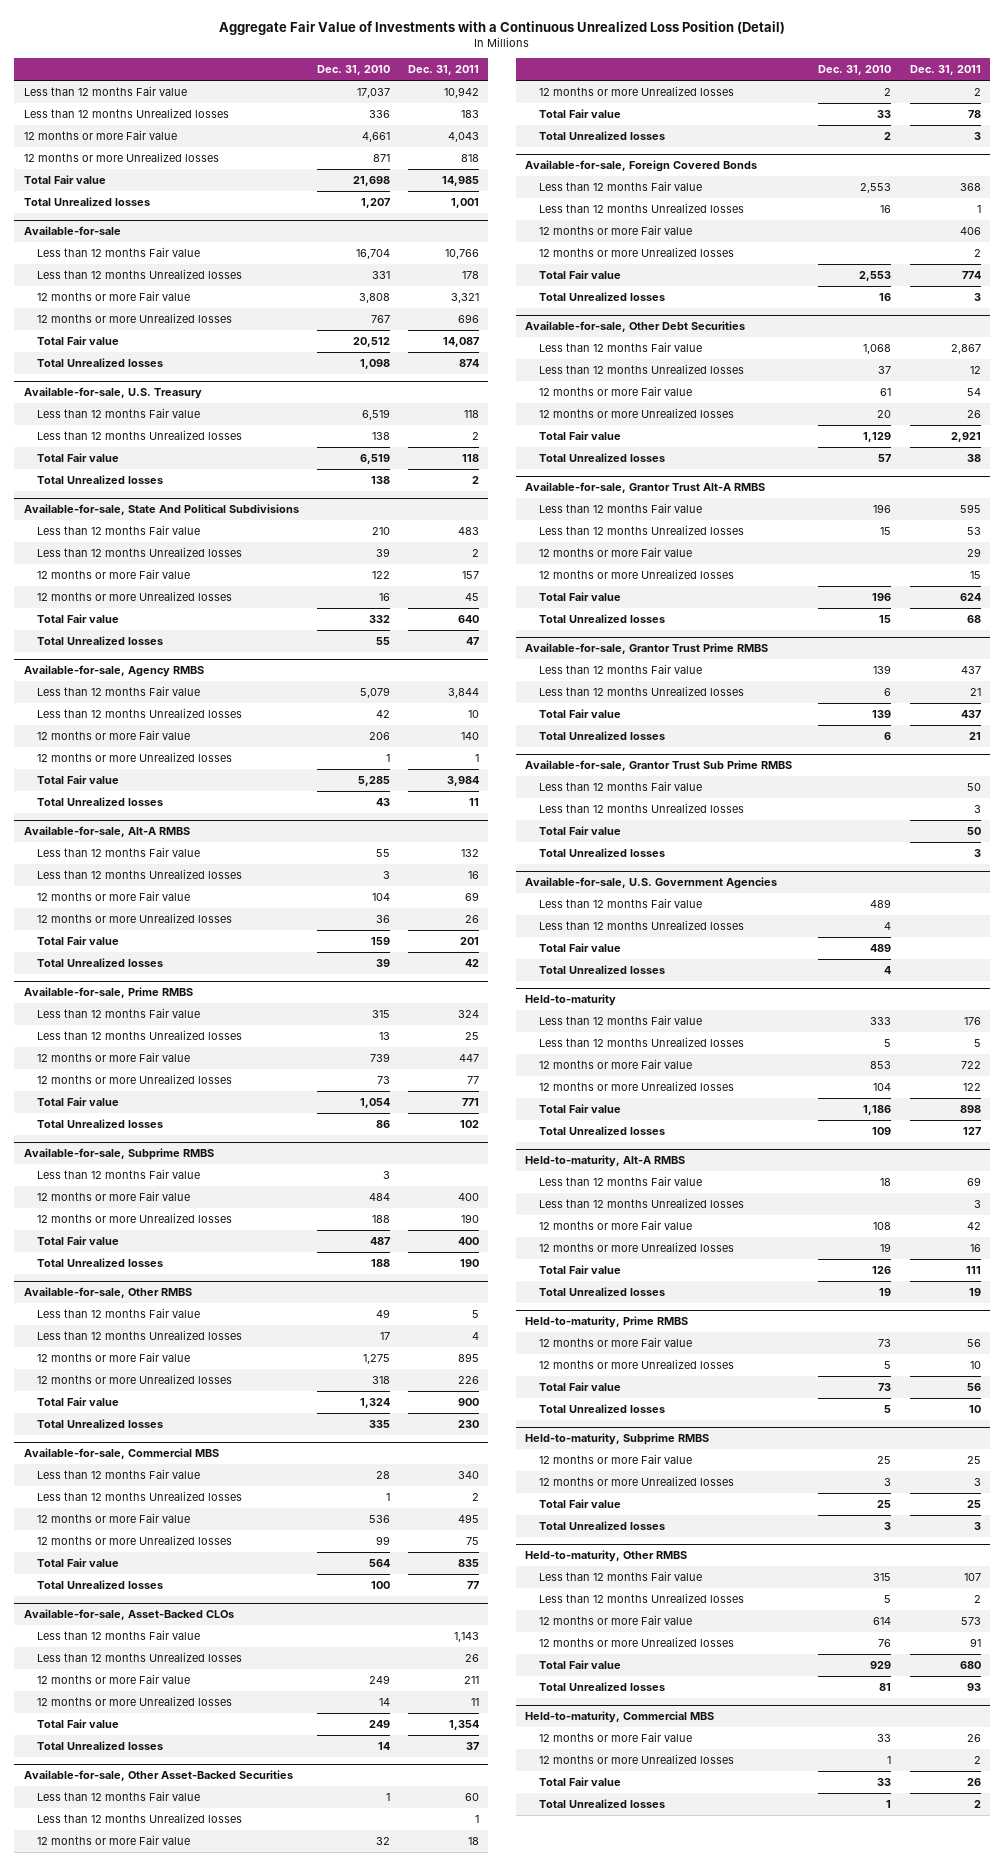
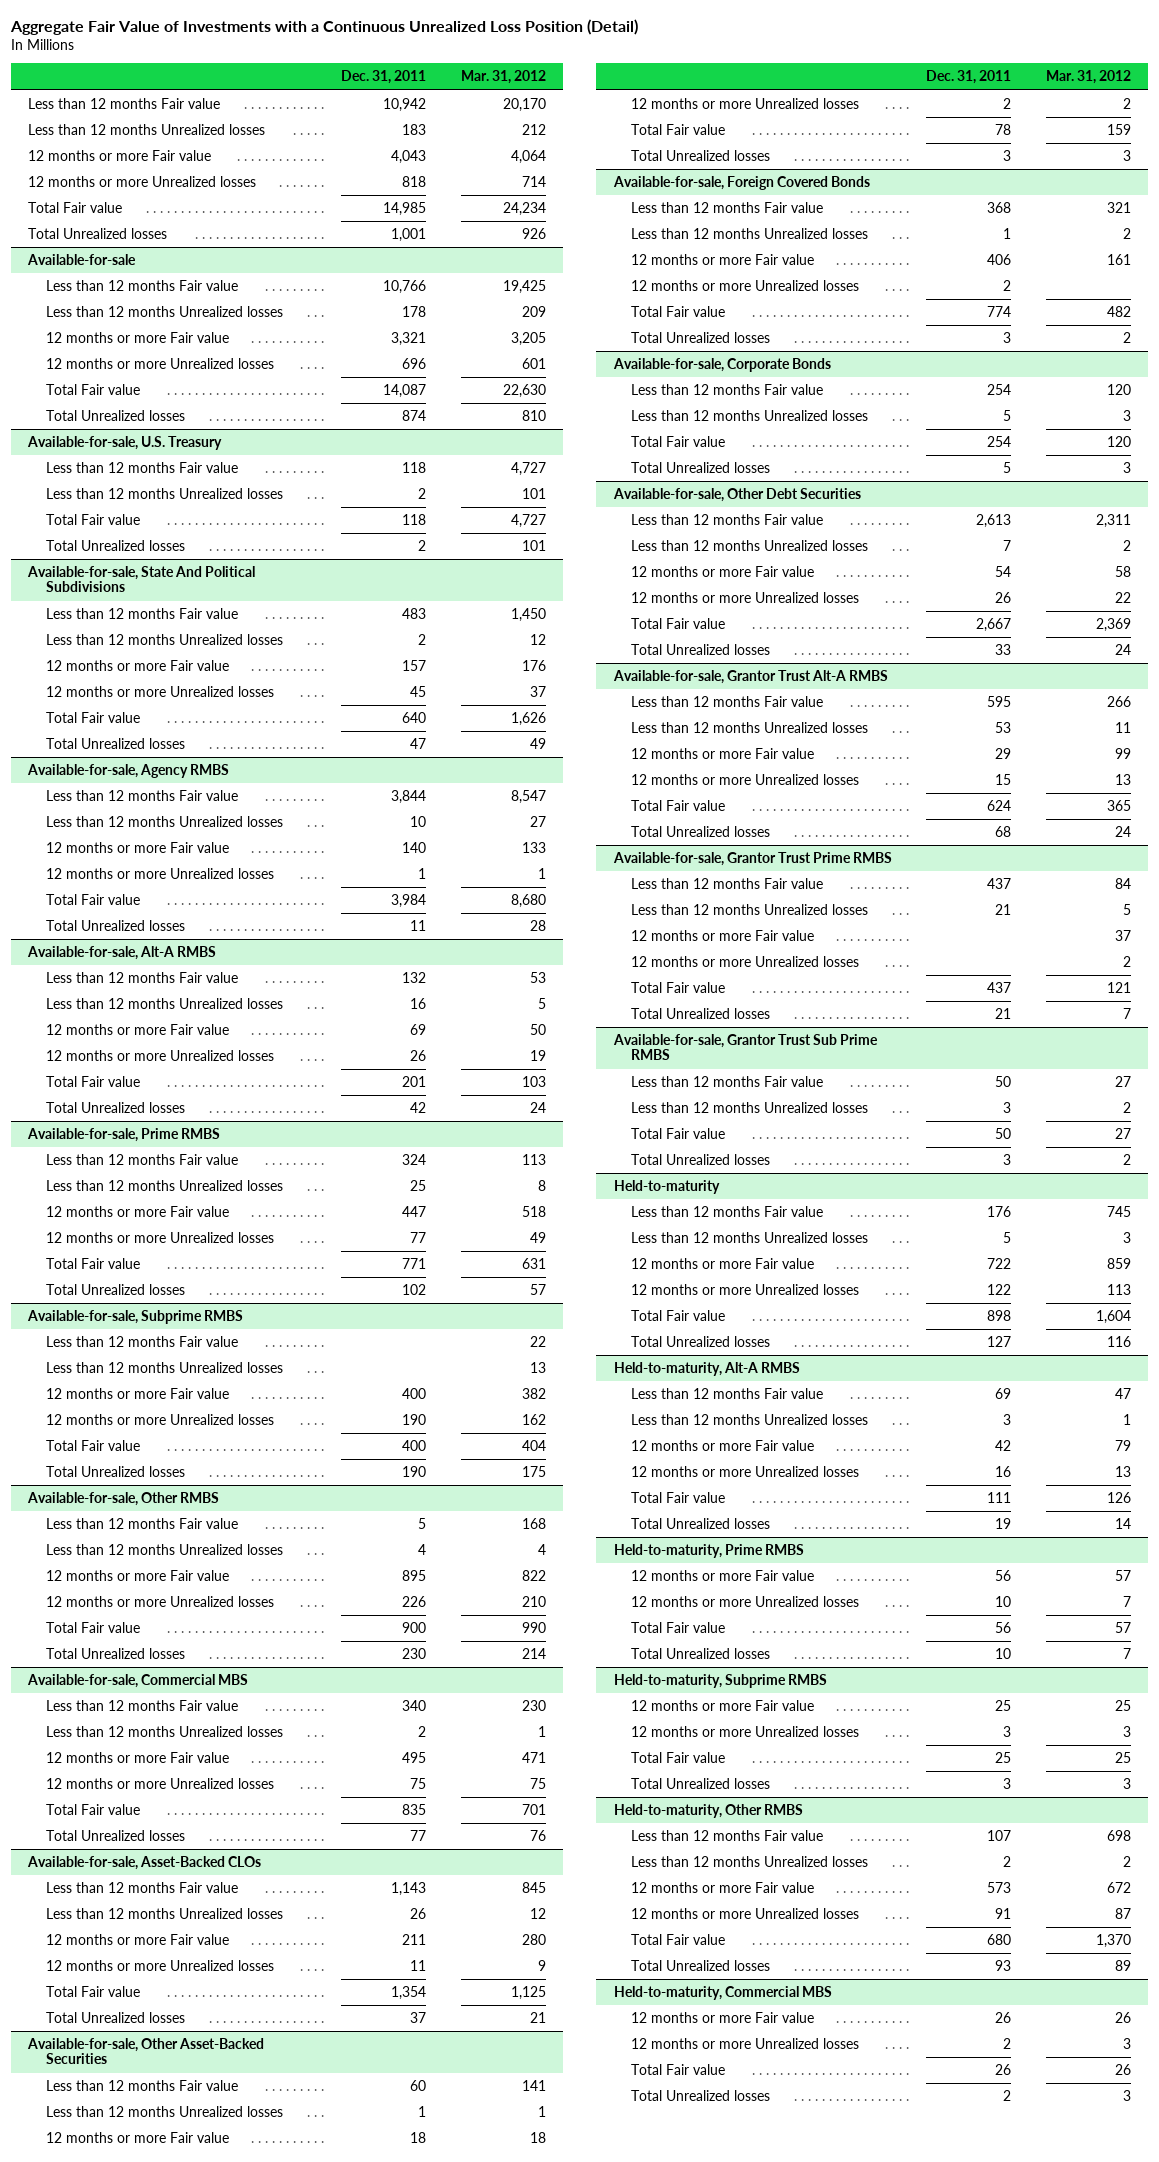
[316,65,390,76] Dec. 31, 2010 -> none
none -> [460,70,546,85] Mar. 31, 2012
none -> [45,1361,283,1373] Less than 12 months Unrealized losses
none -> [612,357,831,372] Available-for-sale, Corporate Bonds
none -> [630,383,823,395] Less than 12 months Fair value
none -> [630,409,868,421] Less than 12 months Unrealized losses
none -> [630,435,725,447] Total Fair value
none -> [630,461,770,473] Total Unrealized losses
[950,344,981,355] 2,867 -> [976,513,1012,528] 2,613
[969,366,981,375] 12 -> [1003,539,1012,551] 7
[950,432,981,443] 2,921 -> [976,617,1012,632] 2,667
[966,454,981,463] 38 -> [995,643,1012,655] 33
none -> [630,929,814,941] 12 months or more Fair value
none -> [630,955,859,967] 12 months or more Unrealized losses
[525,877,778,890] Available-for-sale, U.S. Government Agencies -> none
[538,898,702,909] Less than 12 months Fair value -> none
[538,920,744,931] Less than 12 months Unrealized losses -> none
[538,943,621,953] Total Fair value -> none
[538,965,665,975] Total Unrealized losses -> none

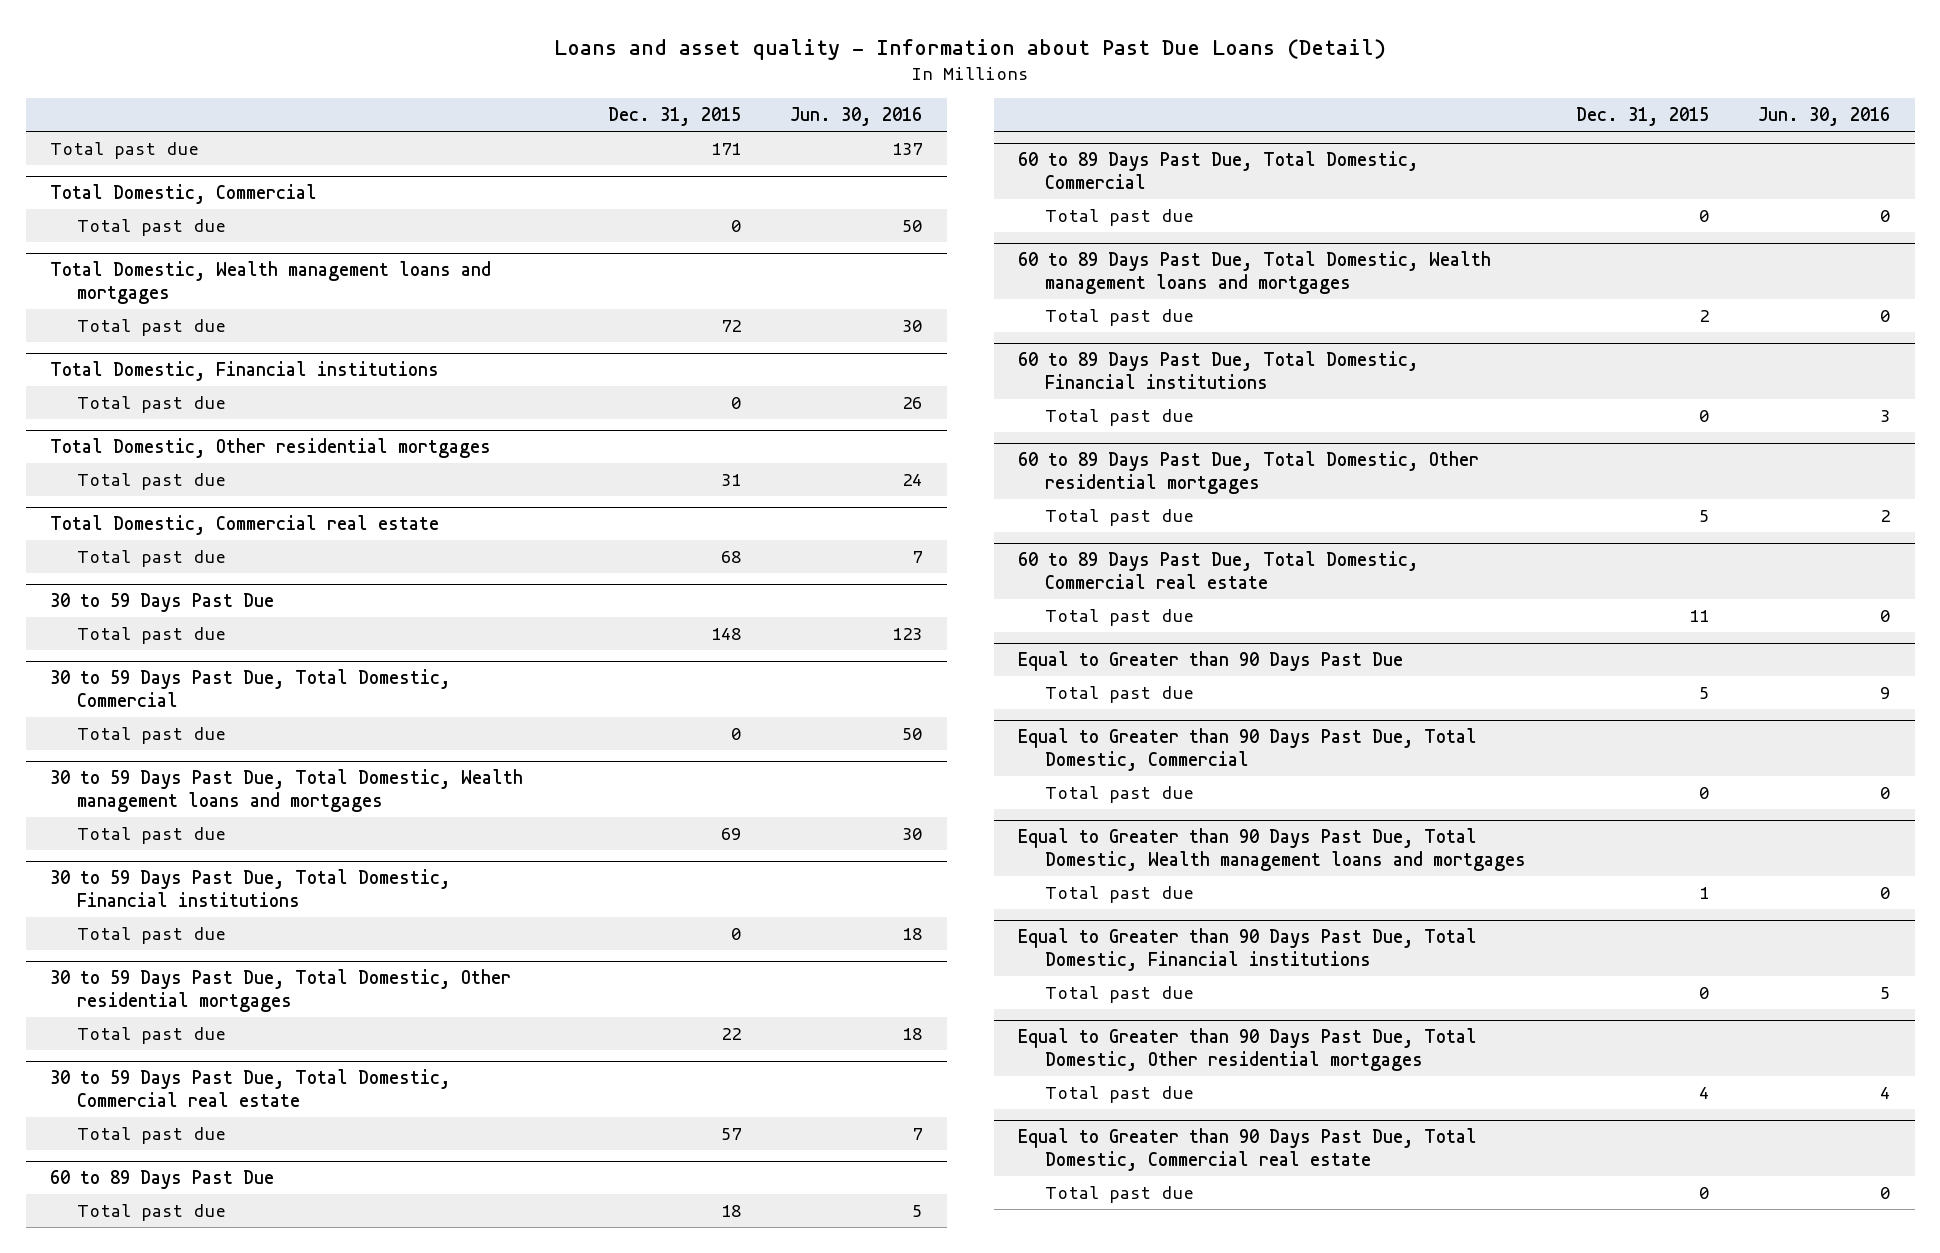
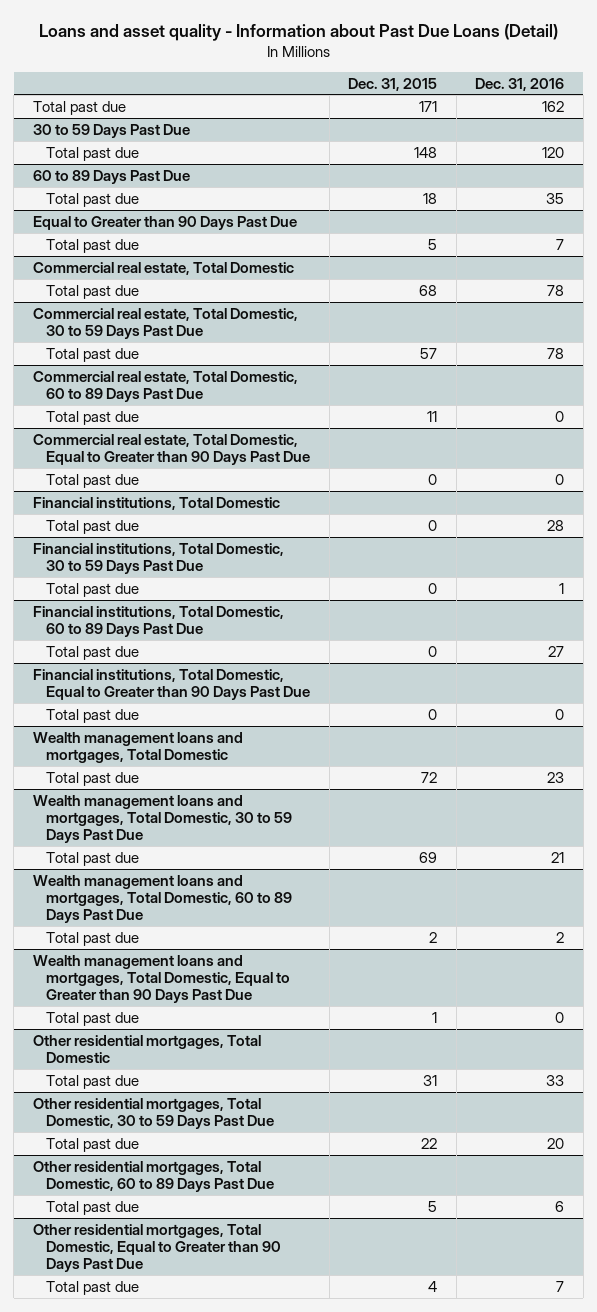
[790,107,923,127] Jun. 30, 2016 -> none
none -> [475,77,565,91] Dec. 31, 2016
[50,184,318,205] Total Domestic, Commercial -> none
[77,218,227,236] Total past due -> none
[50,261,492,305] Total Domestic, Wealth management loans and mortgages -> none
[77,318,227,336] Total past due -> none
[50,361,440,382] Total Domestic, Financial institutions -> none
[77,395,227,413] Total past due -> none
[50,438,492,459] Total Domestic, Other residential mortgages -> none
[77,472,227,490] Total past due -> none
[50,515,440,536] Total Domestic, Commercial real estate -> none
[77,549,227,567] Total past due -> none
[50,669,452,708] 30 to 59 Days Past Due, Total Domestic, Commercial -> none
[77,726,227,744] Total past due -> none
[50,769,524,813] 30 to 59 Days Past Due, Total Domestic, Wealth management loans and mortgages -> none
[77,826,227,844] Total past due -> none
[50,869,452,908] 30 to 59 Days Past Due, Total Domestic, Financial institutions -> none
[77,926,227,944] Total past due -> none
[50,969,512,1013] 30 to 59 Days Past Due, Total Domestic, Other residential mortgages -> none
[77,1026,227,1044] Total past due -> none
[50,1069,452,1108] 30 to 59 Days Past Due, Total Domestic, Commercial real estate -> none
[77,1126,227,1144] Total past due -> none
[1018,151,1420,190] 60 to 89 Days Past Due, Total Domestic, Commercial -> none
[1045,208,1195,226] Total past due -> none
[1018,251,1492,295] 60 to 89 Days Past Due, Total Domestic, Wealth management loans and mortgages -> none
[1045,308,1195,326] Total past due -> none
[1018,351,1420,390] 60 to 89 Days Past Due, Total Domestic, Financial institutions -> none
[1045,408,1195,426] Total past due -> none
[1018,451,1480,495] 60 to 89 Days Past Due, Total Domestic, Other residential mortgages -> none
[1045,508,1195,526] Total past due -> none
[1018,551,1420,590] 60 to 89 Days Past Due, Total Domestic, Commercial real estate -> none
[1045,608,1195,626] Total past due -> none
none -> [32,261,294,275] Commercial real estate, Total Domestic
none -> [46,284,140,299] Total past due
none -> [32,307,298,339] Commercial real estate, Total Domestic, 30 to 59 Days Past Due
none -> [46,347,140,362] Total past due
none -> [32,370,298,402] Commercial real estate, Total Domestic, 60 to 89 Days Past Due
none -> [46,410,140,425] Total past due
[1018,728,1478,772] Equal to Greater than 90 Days Past Due, Total Domestic, Commercial -> [32,433,311,465] Commercial real estate, Total Domestic, Equal to Greater than 90 Days Past Due
[1018,828,1527,872] Equal to Greater than 90 Days Past Due, Total Domestic, Wealth management loans and mortgages -> none
[1045,885,1195,903] Total past due -> none
[1018,928,1478,972] Equal to Greater than 90 Days Past Due, Total Domestic, Financial institutions -> none
none -> [32,496,280,510] Financial institutions, Total Domestic
[1018,1028,1478,1072] Equal to Greater than 90 Days Past Due, Total Domestic, Other residential mortgages -> none
[1045,1085,1195,1103] Total past due -> none
[1018,1128,1478,1172] Equal to Greater than 90 Days Past Due, Total Domestic, Commercial real estate -> none
none -> [32,542,284,574] Financial institutions, Total Domestic, 30 to 59 Days Past Due
none -> [32,605,284,637] Financial institutions, Total Domestic, 60 to 89 Days Past Due
none -> [46,645,140,660] Total past due
none -> [32,668,311,700] Financial institutions, Total Domestic, Equal to Greater than 90 Days Past Due
none -> [46,708,140,723] Total past due
none -> [32,731,243,763] Wealth management loans and mortgages, Total Domestic
none -> [46,771,140,786] Total past due
none -> [32,794,293,843] Wealth management loans and mortgages, Total Domestic, 30 to 59 Days Past Due
none -> [46,851,140,866] Total past due
none -> [32,874,293,923] Wealth management loans and mortgages, Total Domestic, 60 to 89 Days Past Due
none -> [46,931,140,946] Total past due
none -> [32,954,291,1003] Wealth management loans and mortgages, Total Domestic, Equal to Greater than 90 Days Past Due
none -> [46,1011,140,1026] Total past due
none -> [32,1034,261,1063] Other residential mortgages, Total Domestic
none -> [46,1074,140,1089] Total past due
none -> [32,1097,275,1129] Other residential mortgages, Total Domestic, 30 to 59 Days Past Due
none -> [46,1137,140,1152] Total past due
none -> [32,1160,275,1192] Other residential mortgages, Total Domestic, 60 to 89 Days Past Due
none -> [46,1200,140,1215] Total past due
none -> [32,1223,282,1272] Other residential mortgages, Total Domestic, Equal to Greater than 90 Days Past Due
none -> [46,1280,140,1295] Total past due

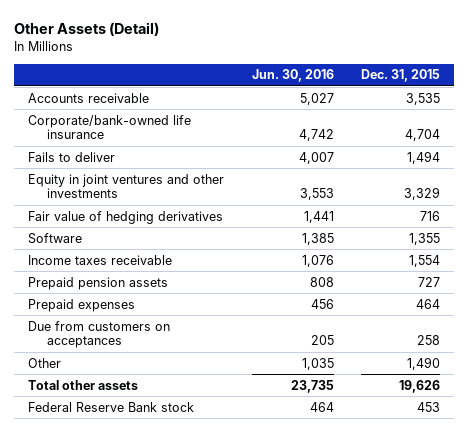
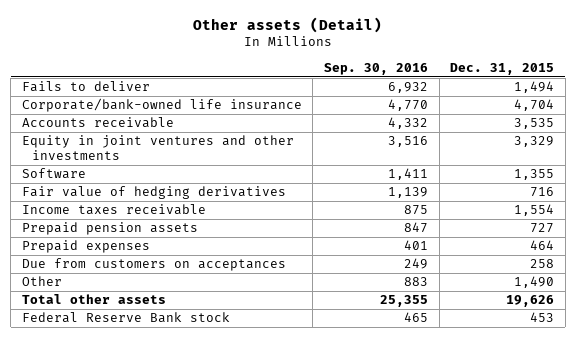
[14,21,160,36] Other Assets (Detail) -> [193,16,383,33] Other assets (Detail)
[251,69,334,83] Jun. 30, 2016 -> none
none -> [324,62,429,75] Sep. 30, 2016
[28,114,192,140] Corporate/bank-owned life insurance -> [21,98,302,113] Corporate/bank-owned life insurance
[28,92,150,103] Accounts receivable -> [21,117,174,129] Accounts receivable
[28,210,224,224] Fair value of hedging derivatives -> [21,186,286,200] Fair value of hedging derivatives

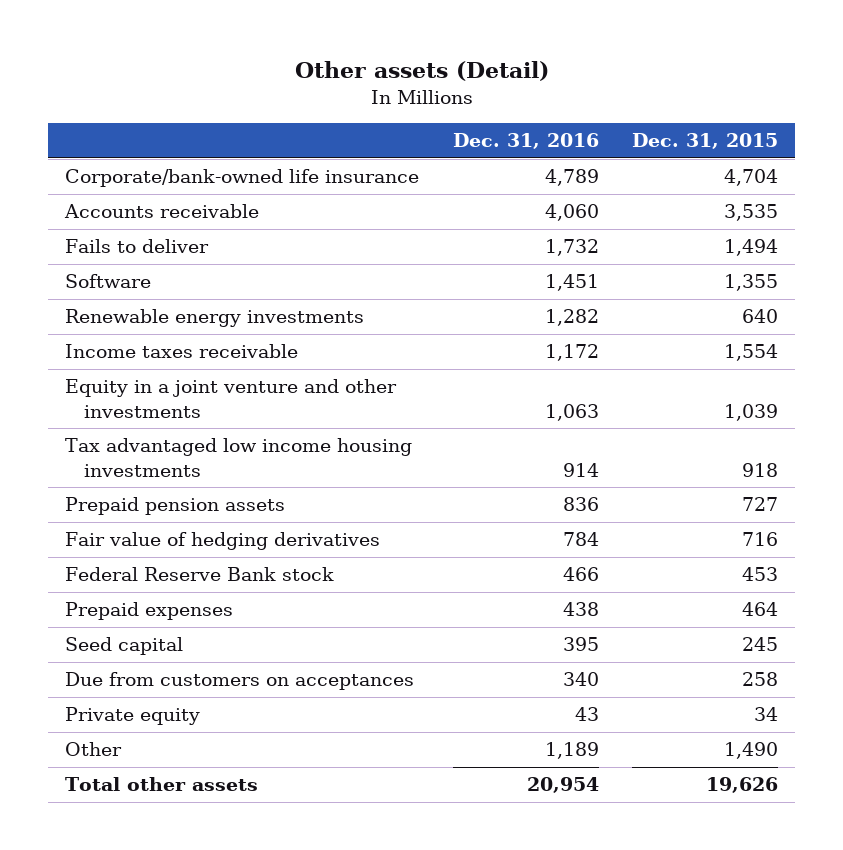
[324,62,429,75] Sep. 30, 2016 -> none
none -> [452,133,599,150] Dec. 31, 2016
[21,135,294,160] Equity in joint ventures and other investments -> none
[21,81,150,93] Fails to deliver -> [65,239,210,254] Fails to deliver
none -> [65,309,365,328] Renewable energy investments
none -> [65,379,398,418] Equity in a joint venture and other investments
none -> [65,438,413,477] Tax advantaged low income housing investments
[21,186,286,200] Fair value of hedging derivatives -> [65,532,381,551] Fair value of hedging derivatives
[21,312,230,324] Federal Reserve Bank stock -> [65,567,335,582] Federal Reserve Bank stock
none -> [65,637,184,656] Seed capital
none -> [65,707,201,726] Private equity

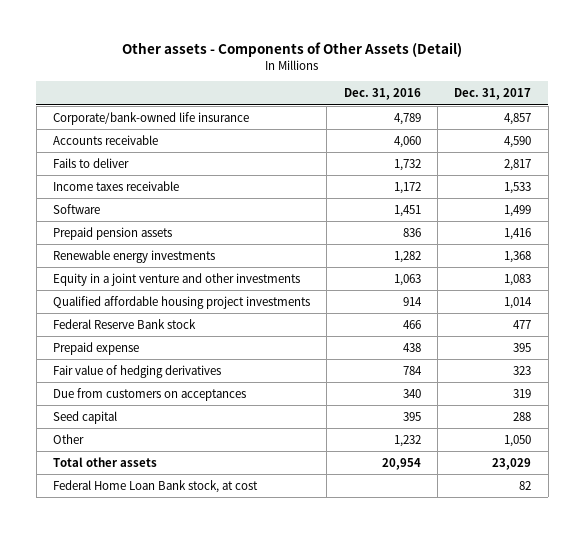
[294,61,549,82] Other assets (Detail) -> [122,42,463,58] Other assets - Components of Other Assets (Detail)
[632,133,779,150] Dec. 31, 2015 -> none
none -> [454,88,532,101] Dec. 31, 2017
[65,344,299,359] Income taxes receivable -> [53,180,180,191] Income taxes receivable
[65,497,286,516] Prepaid pension assets -> [53,226,173,240] Prepaid pension assets
[65,438,413,477] Tax advantaged low income housing investments -> [53,295,311,309] Qualified affordable housing project investments
[65,602,234,621] Prepaid expenses -> [53,341,140,355] Prepaid expense
[65,532,381,551] Fair value of hedging derivatives -> [53,364,222,378] Fair value of hedging derivatives
[65,707,201,726] Private equity -> none
[65,637,184,656] Seed capital -> [53,410,118,424] Seed capital
[544,742,599,760] 1,189 -> [393,434,421,447] 1,232
none -> [53,479,259,493] Federal Home Loan Bank stock, at cost

